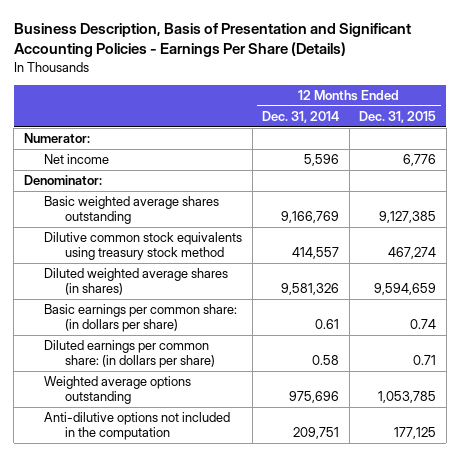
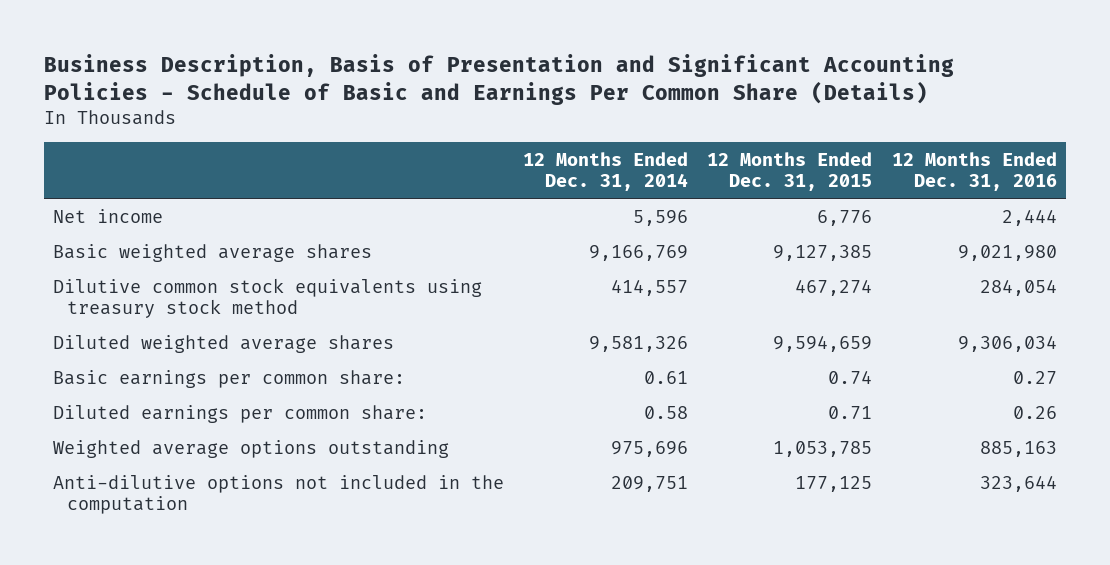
[13,23,411,58] Business Description, Basis of Presentation and Significant Accounting Policies - Earnings Per Share (Details) -> [43,53,954,105] Business Description, Basis of Presentation and Significant Accounting Policies - Schedule of Basic and Earnings Per Common Share (Details)
none -> [891,151,1057,192] 12 Months Ended Dec. 31, 2016
[23,133,90,144] Numerator: -> none
[23,175,102,186] Denominator: -> none
[44,196,220,225] Basic weighted average shares outstanding -> [53,243,373,262] Basic weighted average shares
[44,268,229,296] Diluted weighted average shares (in shares) -> [53,334,395,353] Diluted weighted average shares
[44,304,238,333] Basic earnings per common share: (in dollars per share) -> [53,369,406,388] Basic earnings per common share:
[44,340,215,369] Diluted earnings per common share: (in dollars per share) -> [53,404,428,423] Diluted earnings per common share:

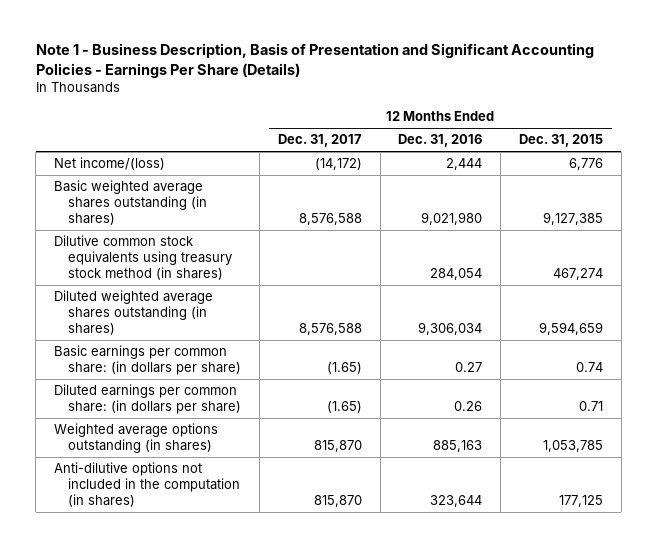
[43,53,954,105] Business Description, Basis of Presentation and Significant Accounting Policies - Schedule of Basic and Earnings Per Common Share (Details) -> [35,43,594,79] Note 1 - Business Description, Basis of Presentation and Significant Accounting Policies - Earnings Per Share (Details)
[523,151,689,192] 12 Months Ended Dec. 31, 2014 -> none
none -> [277,134,362,148] Dec. 31, 2017
[53,208,164,223] Net income -> [53,157,165,171] Net income/(loss)
[53,243,373,262] Basic weighted average shares -> [53,180,208,226] Basic weighted average shares outstanding (in shares)
[53,277,483,319] Dilutive common stock equivalents using treasury stock method -> [53,235,233,281] Dilutive common stock equivalents using treasury stock method (in shares)
[53,334,395,353] Diluted weighted average shares -> [53,290,213,336] Diluted weighted average shares outstanding (in shares)
[53,369,406,388] Basic earnings per common share: -> [53,345,242,376] Basic earnings per common share: (in dollars per share)
[53,404,428,423] Diluted earnings per common share: -> [53,384,242,415] Diluted earnings per common share: (in dollars per share)
[53,439,450,458] Weighted average options outstanding -> [53,423,218,454] Weighted average options outstanding (in shares)
[53,474,505,515] Anti-dilutive options not included in the computation -> [53,462,241,508] Anti-dilutive options not included in the computation (in shares)

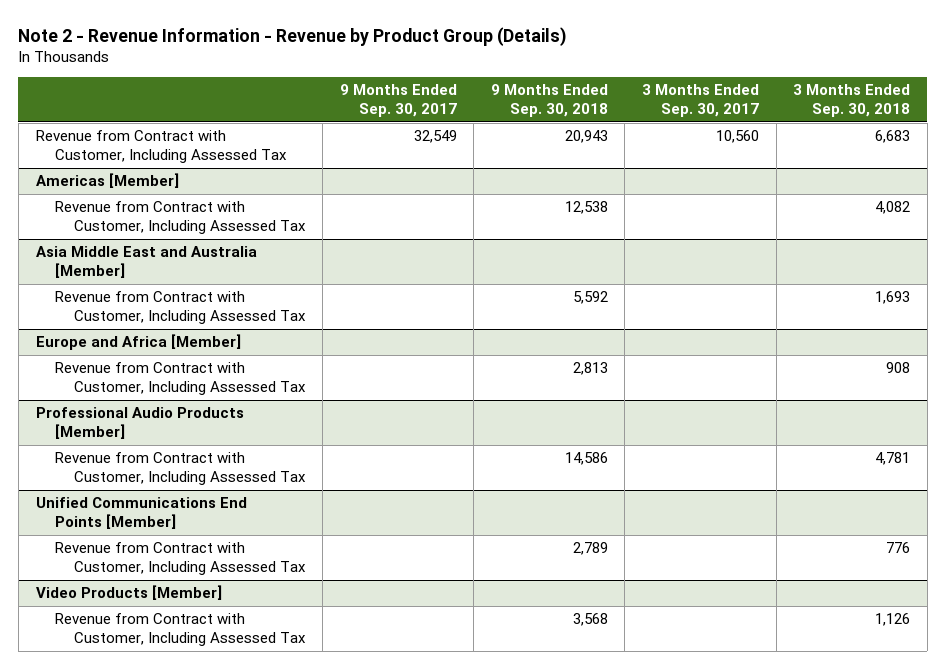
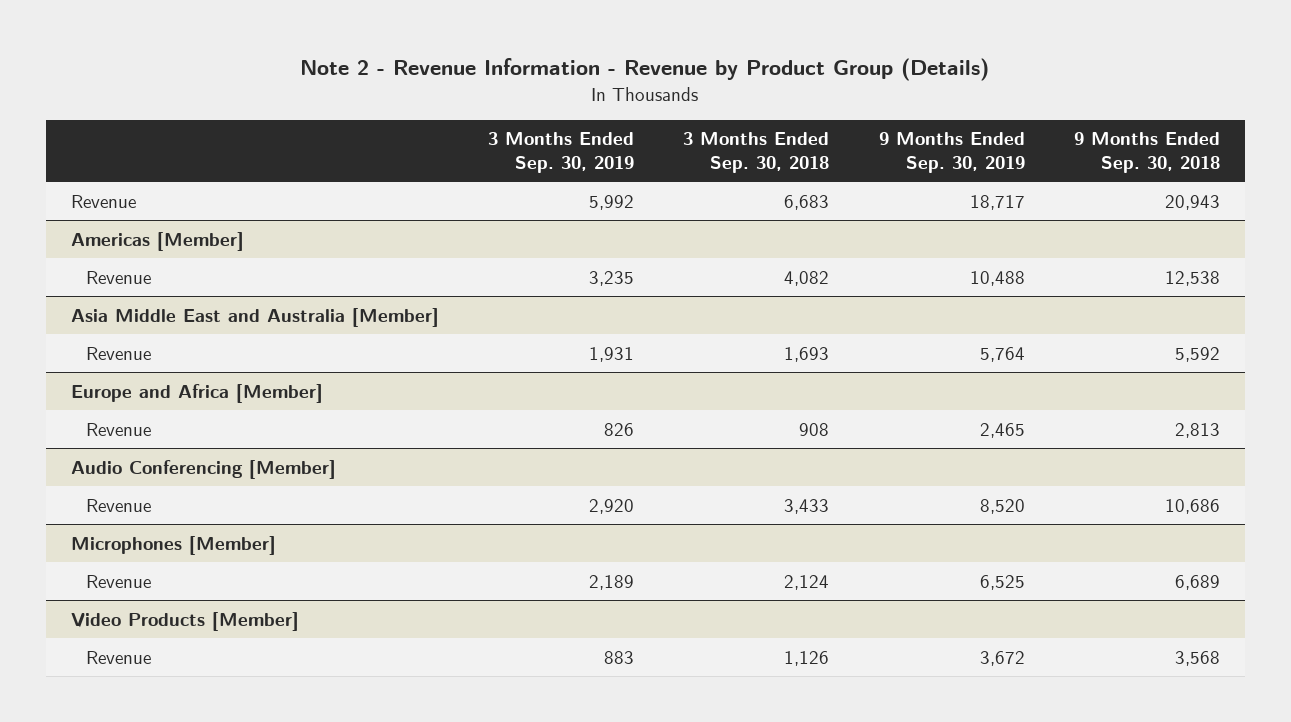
[339,84,457,118] 9 Months Ended Sep. 30, 2017 -> none
[642,84,760,118] 3 Months Ended Sep. 30, 2017 -> none
none -> [488,132,635,173] 3 Months Ended Sep. 30, 2019
none -> [878,132,1025,173] 9 Months Ended Sep. 30, 2019
[35,130,287,164] Revenue from Contract with Customer, Including Assessed Tax -> [70,194,136,208] Revenue
[54,201,307,235] Revenue from Contract with Customer, Including Assessed Tax -> [86,270,152,284] Revenue
[54,291,307,325] Revenue from Contract with Customer, Including Assessed Tax -> [86,346,152,360] Revenue
[35,407,244,440] Professional Audio Products [Member] -> none
[54,452,307,486] Revenue from Contract with Customer, Including Assessed Tax -> none
[35,497,247,530] Unified Communications End Points [Member] -> none
[54,542,307,576] Revenue from Contract with Customer, Including Assessed Tax -> none
[54,362,307,396] Revenue from Contract with Customer, Including Assessed Tax -> [86,422,152,436] Revenue
none -> [70,459,336,479] Audio Conferencing [Member]
none -> [86,498,152,512] Revenue
none -> [70,535,276,555] Microphones [Member]
none -> [86,574,152,588] Revenue
[54,613,307,647] Revenue from Contract with Customer, Including Assessed Tax -> [86,650,152,664] Revenue

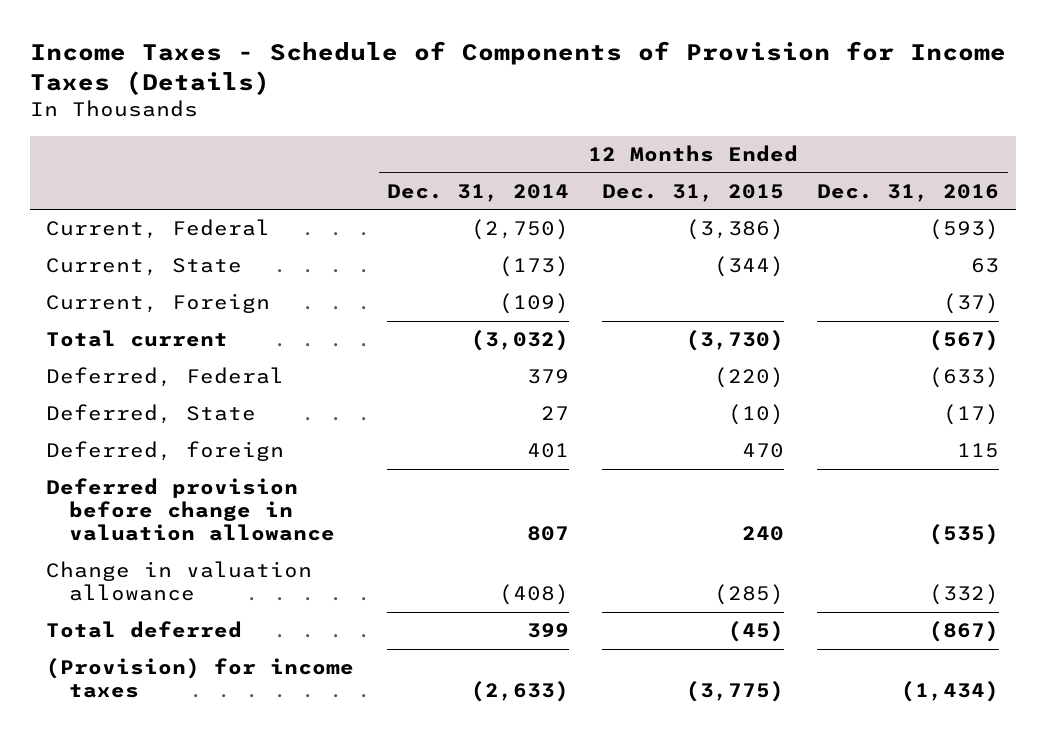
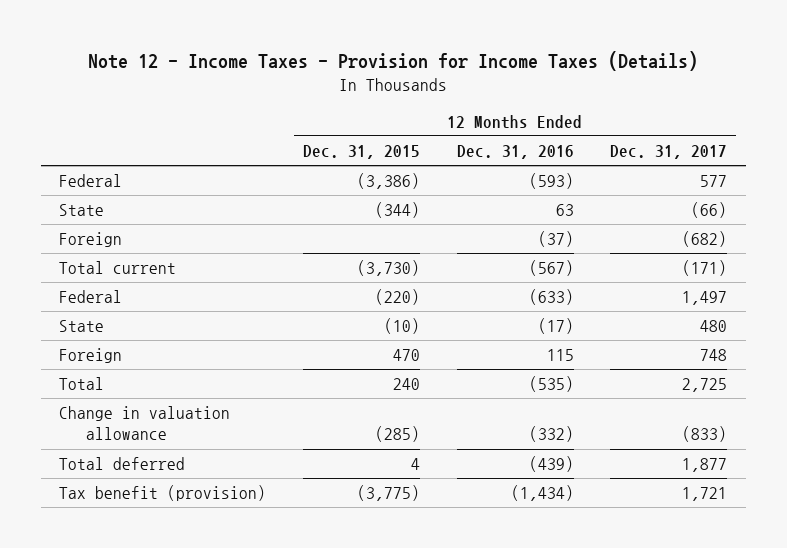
[29,40,1006,96] Income Taxes - Schedule of Components of Provision for Income Taxes (Details) -> [88,51,699,72] Note 12 - Income Taxes - Provision for Income Taxes (Details)
[387,183,570,202] Dec. 31, 2014 -> none
none -> [610,144,728,159] Dec. 31, 2017
[46,219,271,240] Current, Federal -> [59,173,123,187] Federal
[46,258,243,277] Current, State -> [59,203,105,216] State
[46,293,271,314] Current, Foreign -> [59,231,123,247] Foreign
[46,367,285,388] Deferred, Federal -> [59,289,123,303] Federal
[46,404,257,425] Deferred, State -> [59,319,105,332] State
[46,441,285,462] Deferred, foreign -> [59,347,123,363] Foreign
[46,478,335,542] Deferred provision before change in valuation allowance -> [59,376,105,390] Total
[728,621,785,643] (45) -> [411,457,421,470] 4
[929,621,1000,643] (867) -> [528,455,574,472] (439)
[46,658,355,699] (Provision) for income taxes -> [59,484,267,501] Tax benefit (provision)

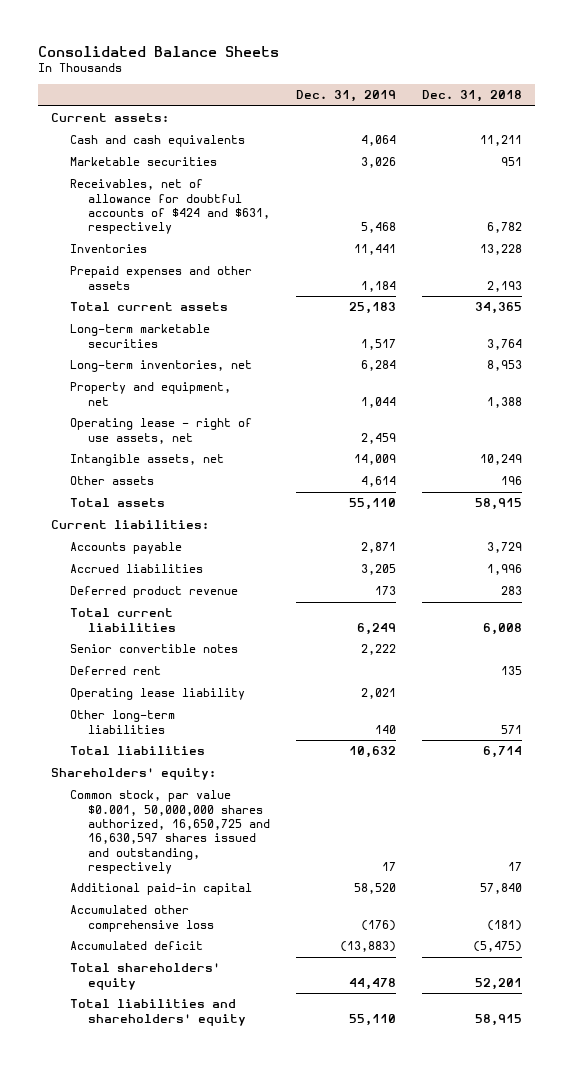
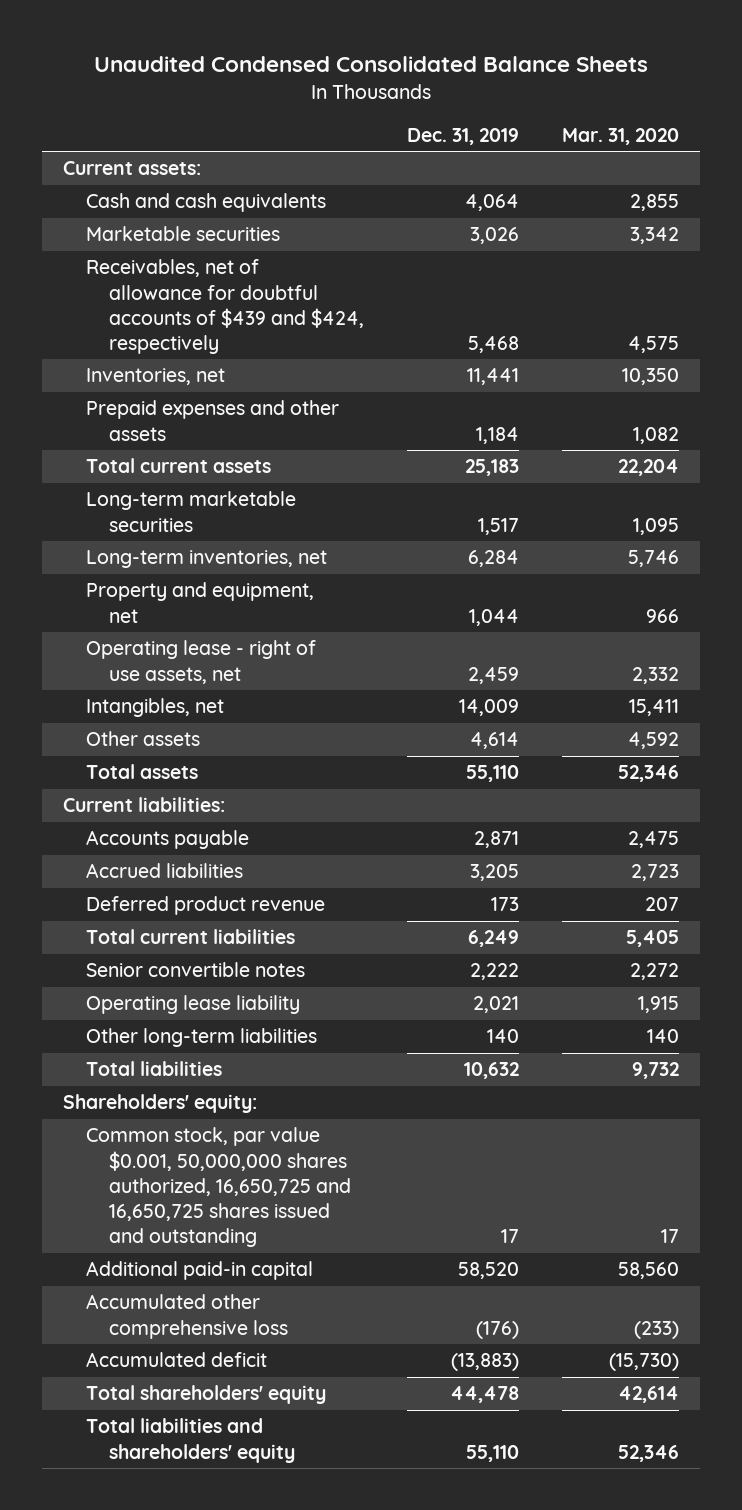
[38,45,280,57] Consolidated Balance Sheets -> [93,56,648,73] Unaudited Condensed Consolidated Balance Sheets
[422,90,523,103] Dec. 31, 2018 -> none
none -> [561,127,679,145] Mar. 31, 2020
[69,179,271,235] Receivables, net of allowance for doubtful accounts of $424 and $631, respectively -> [85,259,364,354] Receivables, net of allowance for doubtful accounts of $439 and $424, respectively
[69,244,147,254] Inventories -> [85,368,225,386] Inventories, net
[69,454,224,467] Intangible assets, net -> [85,698,224,718] Intangibles, net
[69,666,161,676] Deferred rent -> none
[69,790,271,874] Common stock, par value $0.001, 50,000,000 shares authorized, 16,650,725 and 16,630,597 shares issued and outstanding, respectively -> [85,1127,351,1248] Common stock, par value $0.001, 50,000,000 shares authorized, 16,650,725 and 16,650,725 shares issued and outstanding

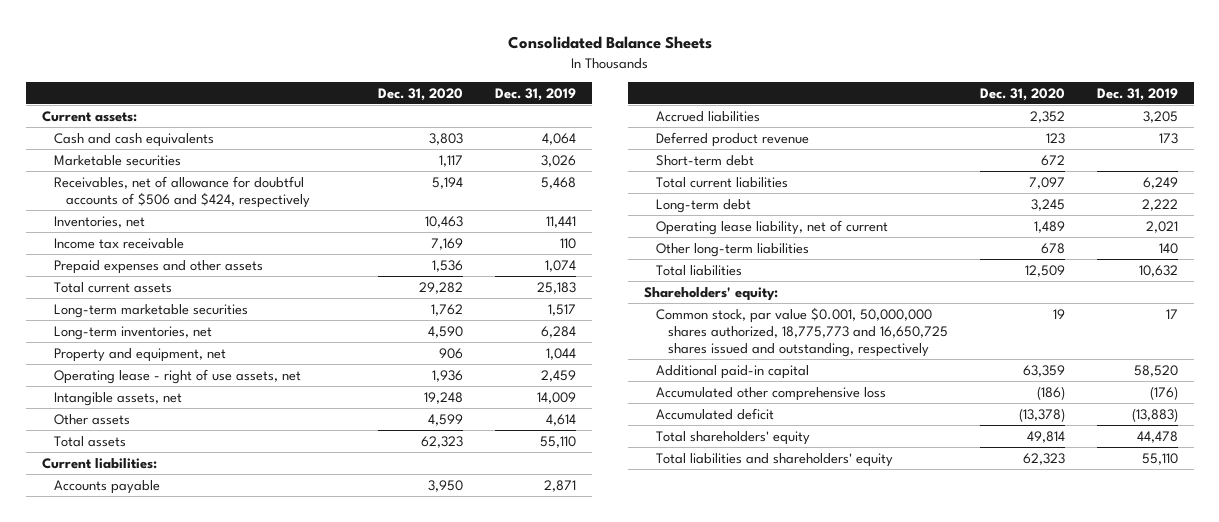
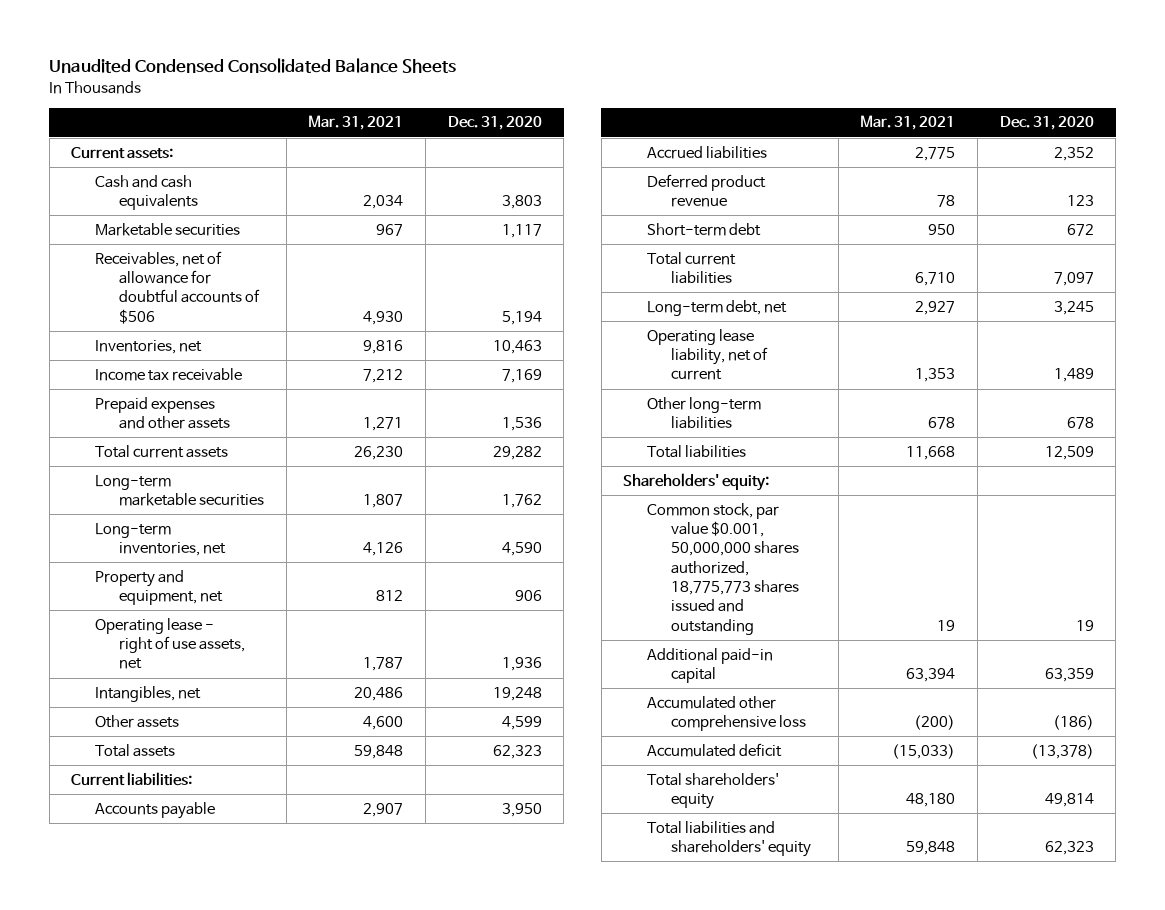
[507,36,712,50] Consolidated Balance Sheets -> [49,58,457,74] Unaudited Condensed Consolidated Balance Sheets
[494,87,576,101] Dec. 31, 2019 -> none
none -> [308,115,404,131] Mar. 31, 2021
[53,175,310,208] Receivables, net of allowance for doubtful accounts of $506 and $424, respectively -> [95,250,261,324] Receivables, net of allowance for doubtful accounts of $506
[53,391,182,406] Intangible assets, net -> [95,685,202,702] Intangibles, net
[655,198,751,213] Long-term debt -> [647,299,788,316] Long-term debt, net
[655,306,948,358] Common stock, par value $0.001, 50,000,000 shares authorized, 18,775,773 and 16,650,725 shares issued and outstanding, respectively -> [647,502,800,635] Common stock, par value $0.001, 50,000,000 shares authorized, 18,775,773 shares issued and outstanding

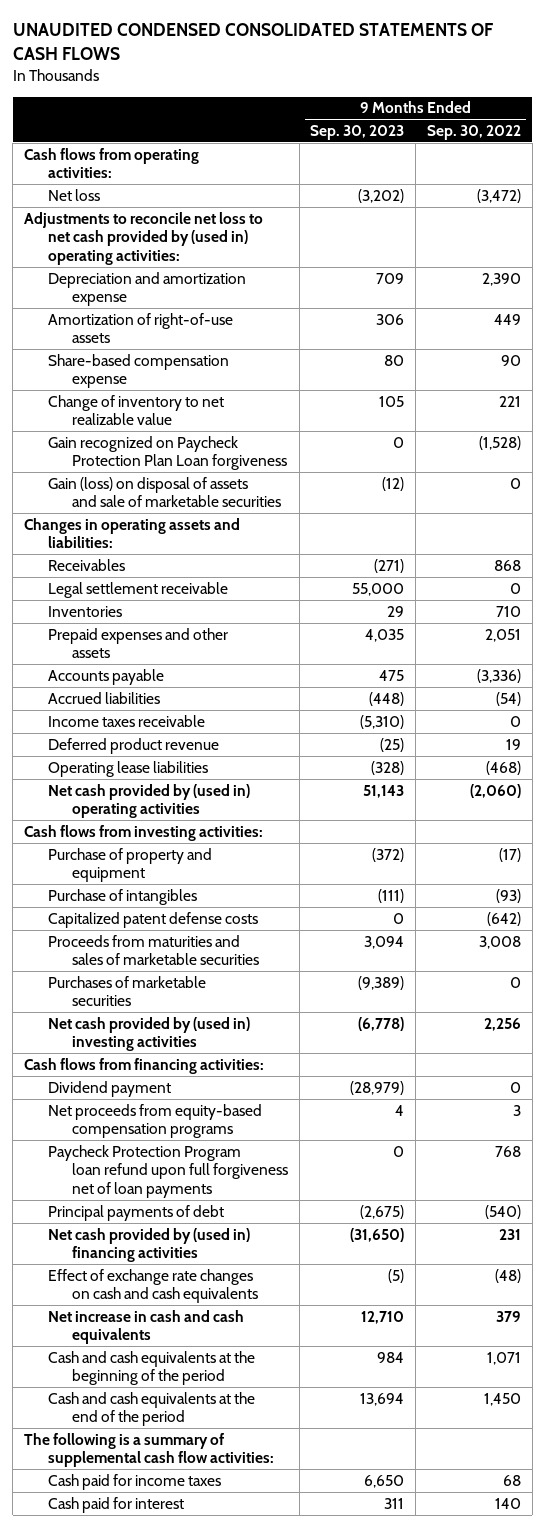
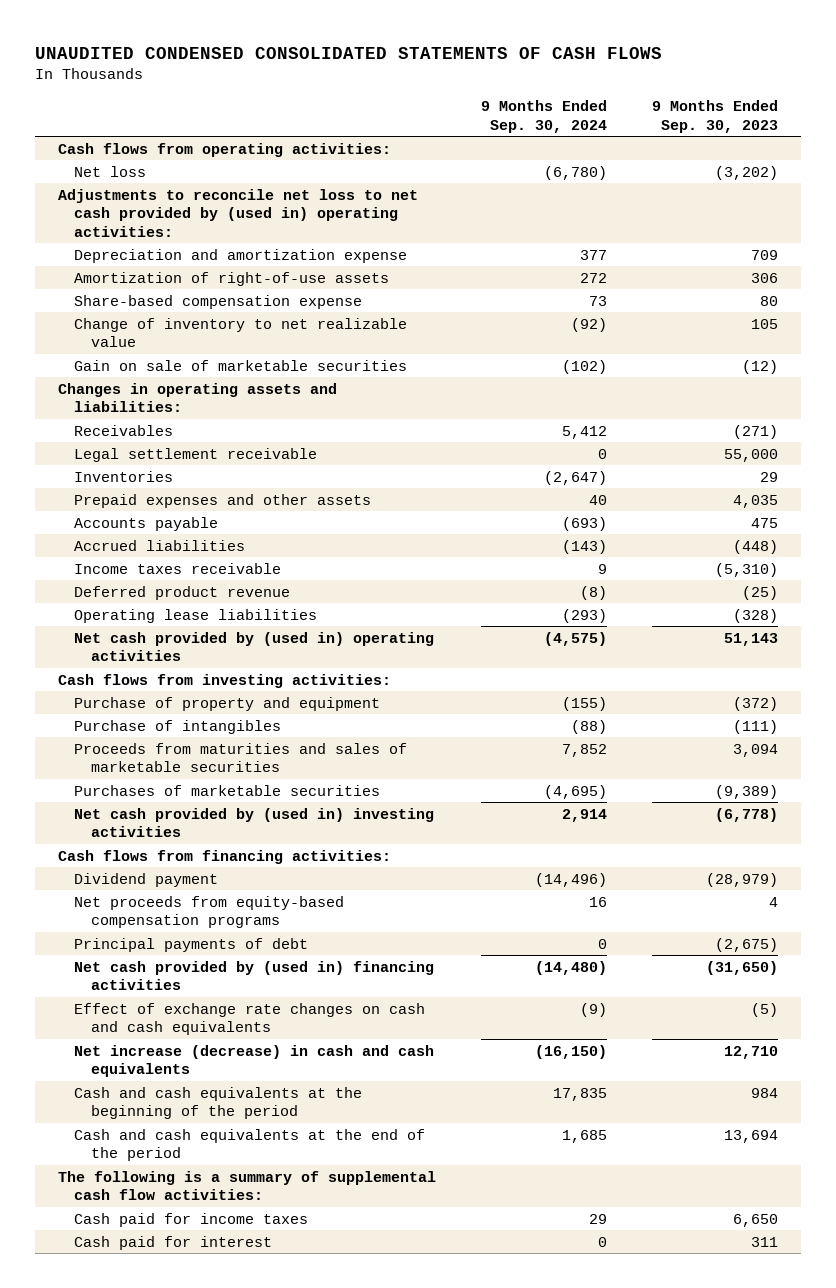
[426,124,521,140] Sep. 30, 2022 -> none
none -> [480,100,607,133] 9 Months Ended Sep. 30, 2024
[47,435,287,471] Gain recognized on Paycheck Protection Plan Loan forgiveness -> none
[47,476,281,508] Gain (loss) on disposal of assets and sale of marketable securities -> [74,359,408,371] Gain on sale of marketable securities
[47,911,258,928] Capitalized patent defense costs -> none
[47,1144,288,1199] Paycheck Protection Program loan refund upon full forgiveness net of loan payments -> none
[47,1309,244,1345] Net increase in cash and cash equivalents -> [74,1044,435,1078] Net increase (decrease) in cash and cash equivalents

